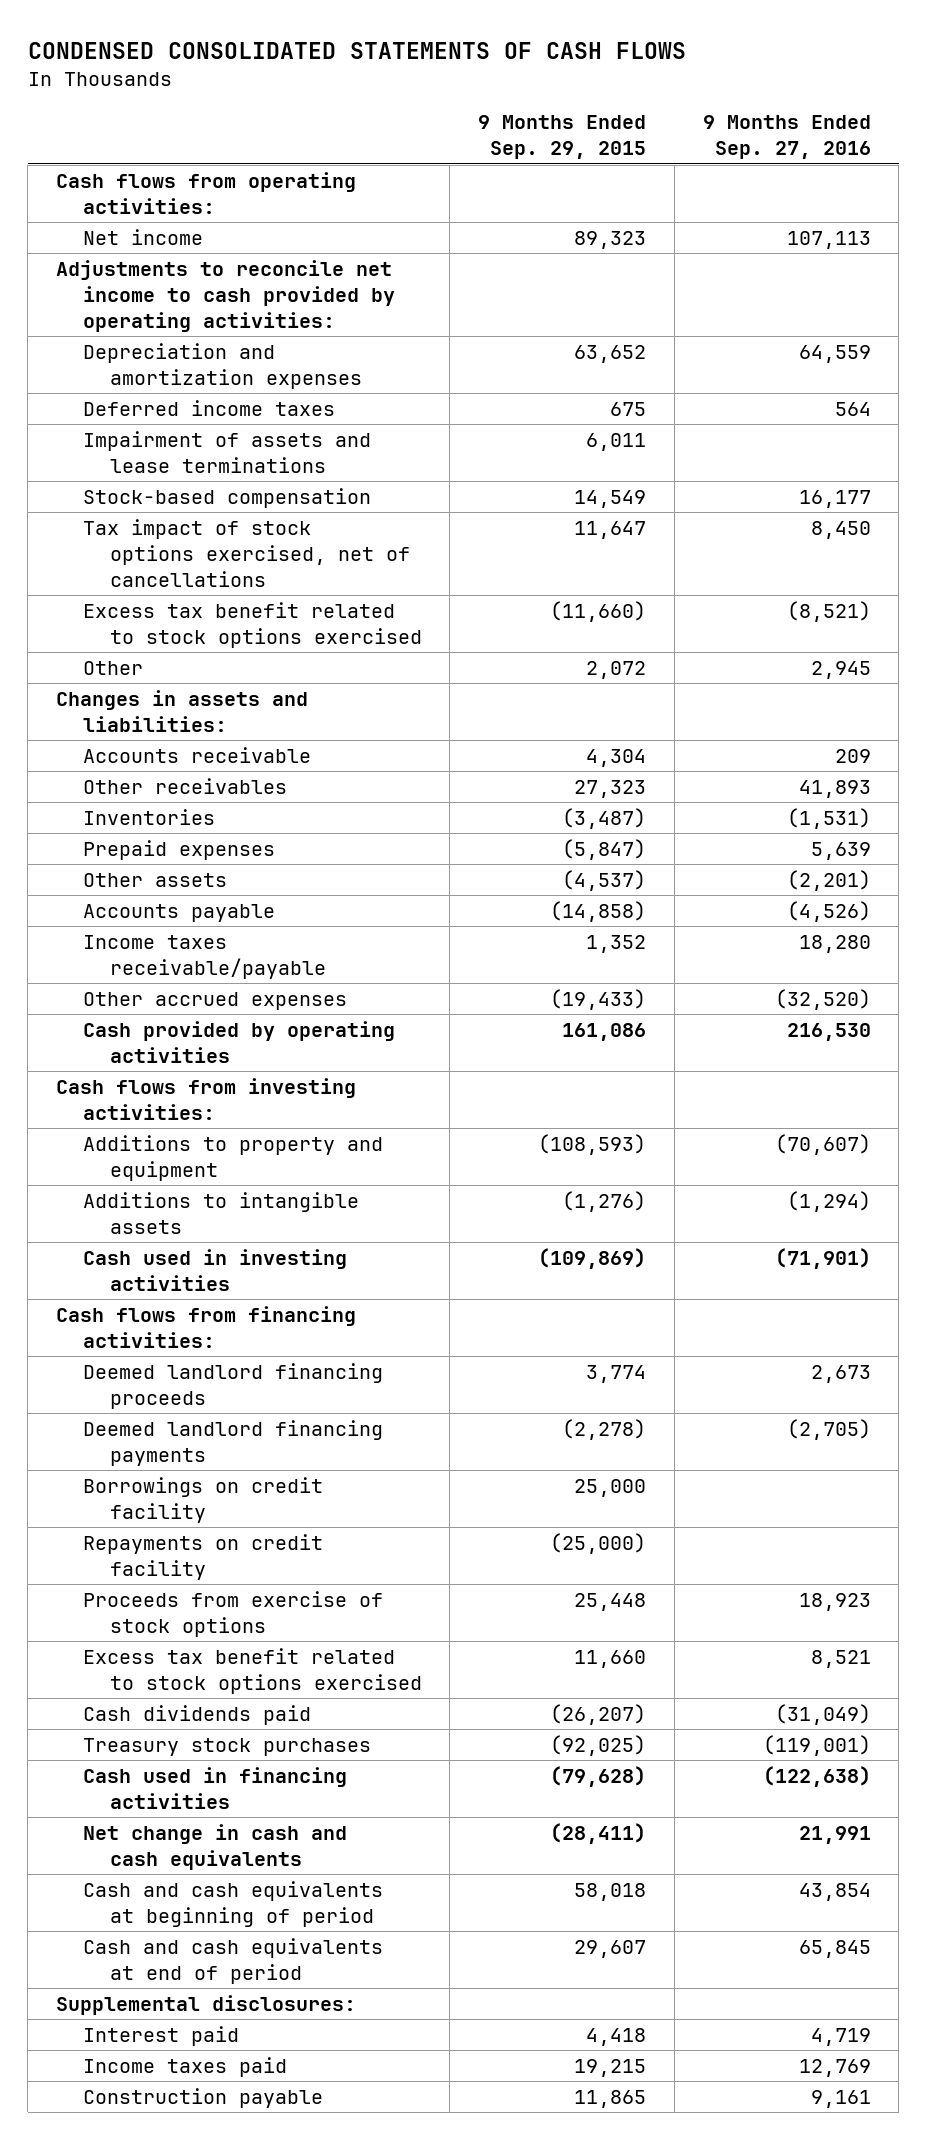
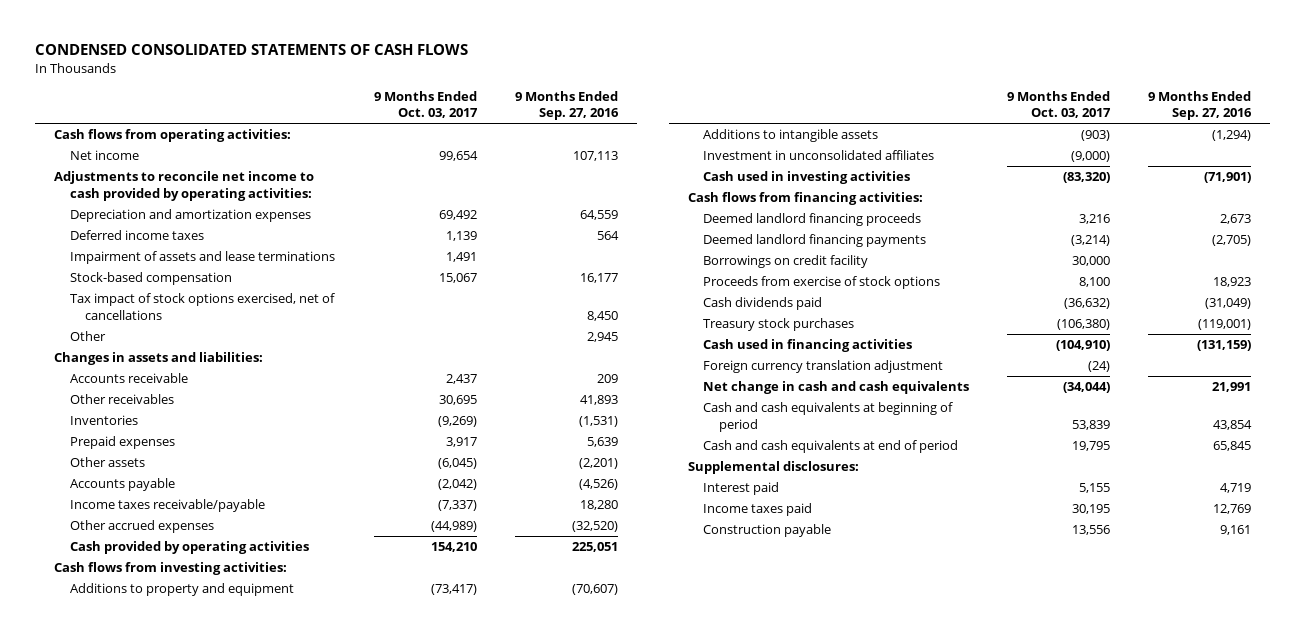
[478,115,647,160] 9 Months Ended Sep. 29, 2015 -> none
none -> [373,90,478,119] 9 Months Ended Oct. 03, 2017
[82,602,422,649] Excess tax benefit related to stock options exercised -> none
[786,1023,871,1042] 216,530 -> [571,542,618,553] 225,051
none -> [703,150,935,161] Investment in unconsolidated affiliates
[82,1534,323,1581] Repayments on credit facility -> none
[82,1648,422,1695] Excess tax benefit related to stock options exercised -> none
[762,1766,871,1788] (122,638) -> [1197,340,1252,352] (131,159)
none -> [703,360,944,374] Foreign currency translation adjustment

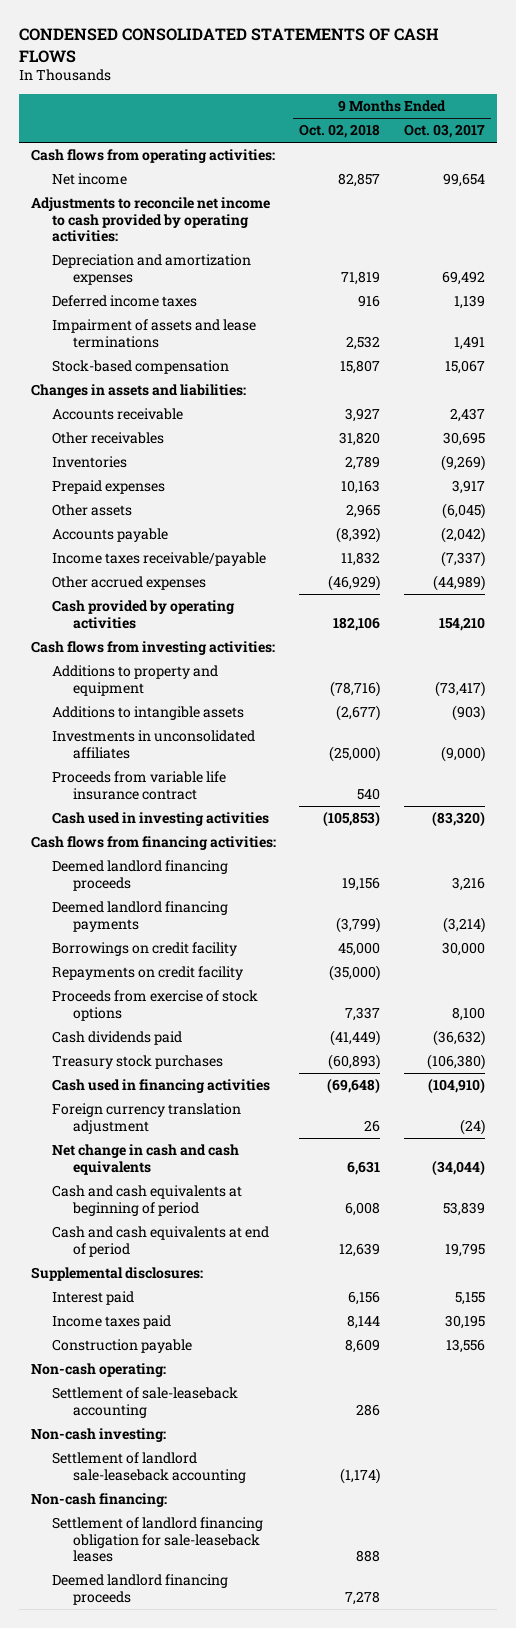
[514,90,619,121] 9 Months Ended Sep. 27, 2016 -> none
none -> [299,124,381,139] Oct. 02, 2018
[69,293,335,320] Tax impact of stock options exercised, net of cancellations -> none
[69,331,106,342] Other -> none
[703,150,935,161] Investment in unconsolidated affiliates -> [51,729,255,759] Investments in unconsolidated affiliates
none -> [51,770,226,800] Proceeds from variable life insurance contract
none -> [51,965,243,980] Repayments on credit facility
none -> [30,1362,166,1377] Non-cash operating:
none -> [51,1386,238,1418] Settlement of sale-leaseback accounting
none -> [30,1427,166,1442] Non-cash investing:
none -> [51,1451,246,1483] Settlement of landlord sale-leaseback accounting
none -> [30,1492,167,1507] Non-cash financing:
none -> [51,1516,263,1563] Settlement of landlord financing obligation for sale-leaseback leases
none -> [51,1573,228,1605] Deemed landlord financing proceeds

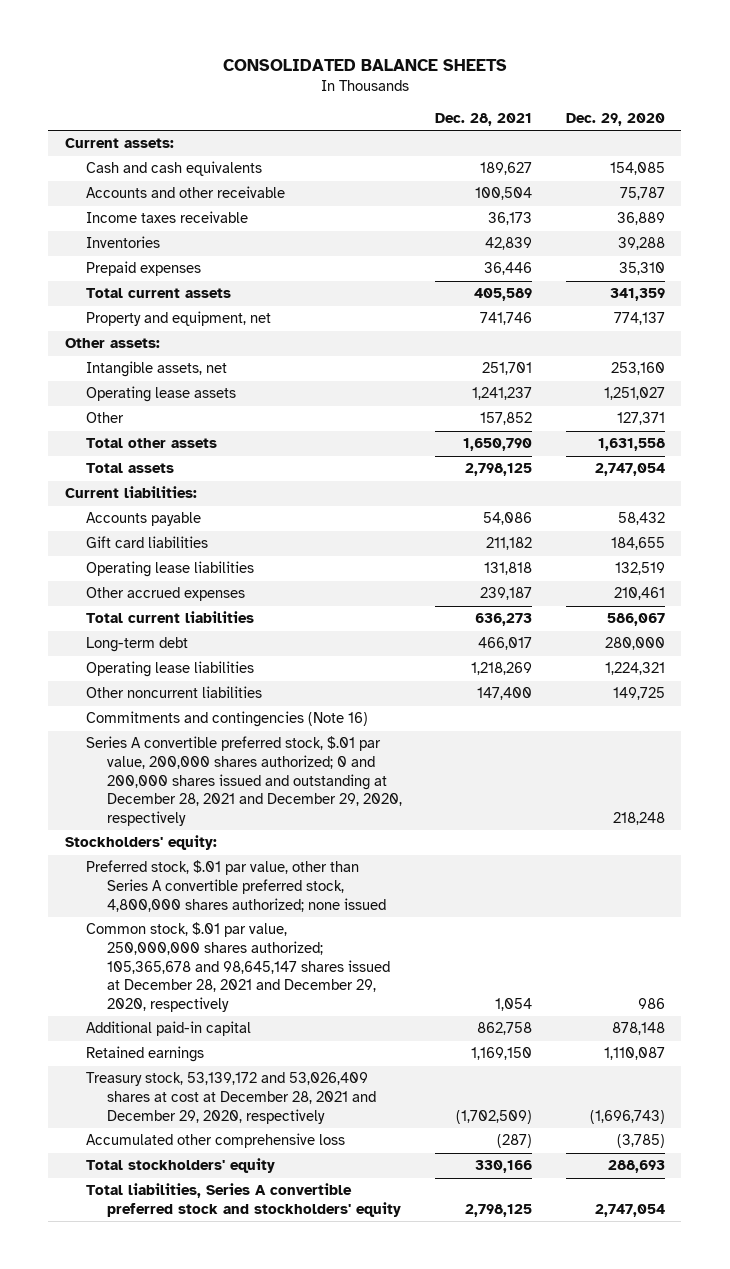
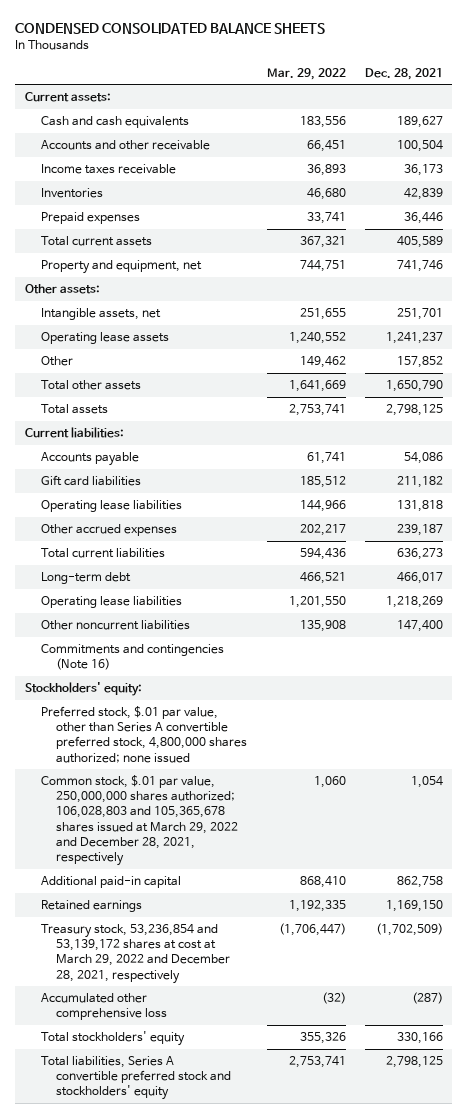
[222,59,507,72] CONSOLIDATED BALANCE SHEETS -> [15,23,326,35] CONDENSED CONSOLIDATED BALANCE SHEETS
[565,112,665,126] Dec. 29, 2020 -> none
none -> [266,67,346,80] Mar. 29, 2022
[86,736,403,826] Series A convertible preferred stock, $.01 par value, 200,000 shares authorized; 0 and 200,000 shares issued and outstanding at December 28, 2021 and December 29, 2020, respectively -> none
[86,922,391,1012] Common stock, $.01 par value, 250,000,000 shares authorized; 105,365,678 and 98,645,147 shares issued at December 28, 2021 and December 29, 2020, respectively -> [40,775,239,867] Common stock, $.01 par value, 250,000,000 shares authorized; 106,028,803 and 105,365,678 shares issued at March 29, 2022 and December 28, 2021, respectively
[86,1072,377,1124] Treasury stock, 53,139,172 and 53,026,409 shares at cost at December 28, 2021 and December 29, 2020, respectively -> [40,924,231,984] Treasury stock, 53,236,854 and 53,139,172 shares at cost at March 29, 2022 and December 28, 2021, respectively

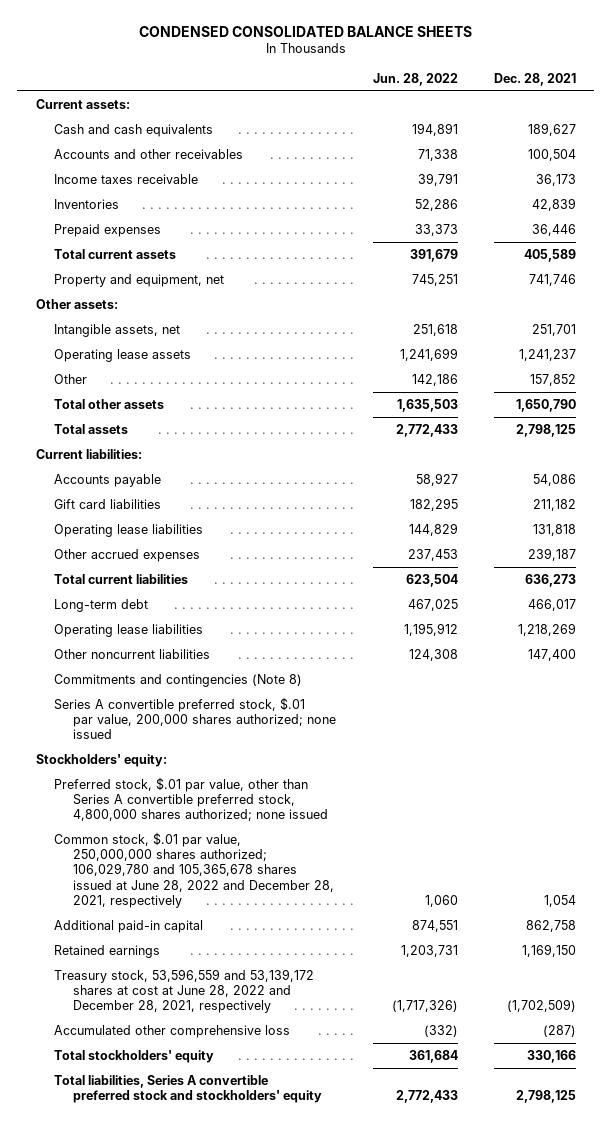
[266,67,346,80] Mar. 29, 2022 -> none
none -> [372,72,458,86] Jun. 28, 2022
[40,140,210,151] Accounts and other receivable -> [54,148,244,159] Accounts and other receivables
[40,644,224,671] Commitments and contingencies (Note 16) -> [54,673,303,687] Commitments and contingencies (Note 8)
none -> [54,696,337,740] Series A convertible preferred stock, $.01 par value, 200,000 shares authorized; none issued
[40,775,239,867] Common stock, $.01 par value, 250,000,000 shares authorized; 106,028,803 and 105,365,678 shares issued at March 29, 2022 and December 28, 2021, respectively -> [54,831,335,908] Common stock, $.01 par value, 250,000,000 shares authorized; 106,029,780 and 105,365,678 shares issued at June 28, 2022 and December 28, 2021, respectively
[40,924,231,984] Treasury stock, 53,236,854 and 53,139,172 shares at cost at March 29, 2022 and December 28, 2021, respectively -> [54,968,315,1014] Treasury stock, 53,596,559 and 53,139,172 shares at cost at June 28, 2022 and December 28, 2021, respectively

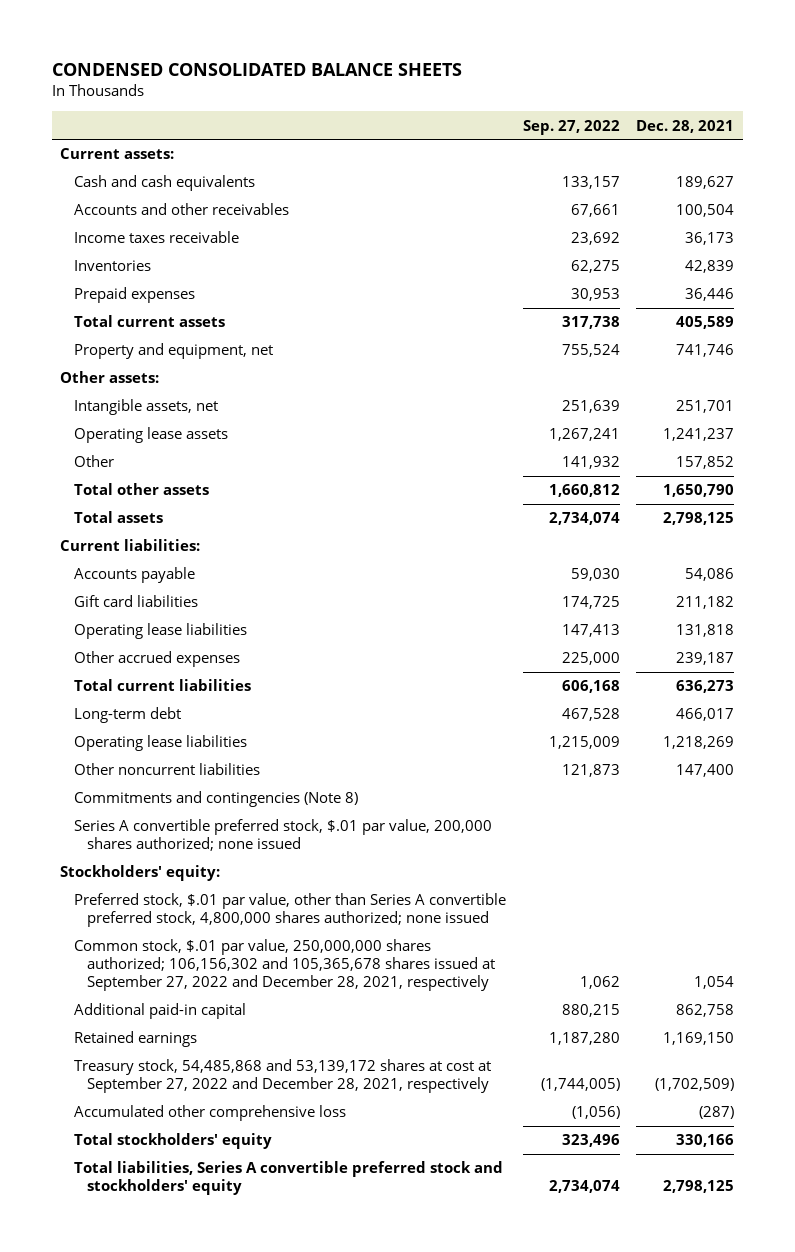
[372,72,458,86] Jun. 28, 2022 -> none
none -> [522,119,620,135] Sep. 27, 2022
[54,831,335,908] Common stock, $.01 par value, 250,000,000 shares authorized; 106,029,780 and 105,365,678 shares issued at June 28, 2022 and December 28, 2021, respectively -> [73,939,496,992] Common stock, $.01 par value, 250,000,000 shares authorized; 106,156,302 and 105,365,678 shares issued at September 27, 2022 and December 28, 2021, respectively
[54,968,315,1014] Treasury stock, 53,596,559 and 53,139,172 shares at cost at June 28, 2022 and December 28, 2021, respectively -> [73,1059,491,1094] Treasury stock, 54,485,868 and 53,139,172 shares at cost at September 27, 2022 and December 28, 2021, respectively

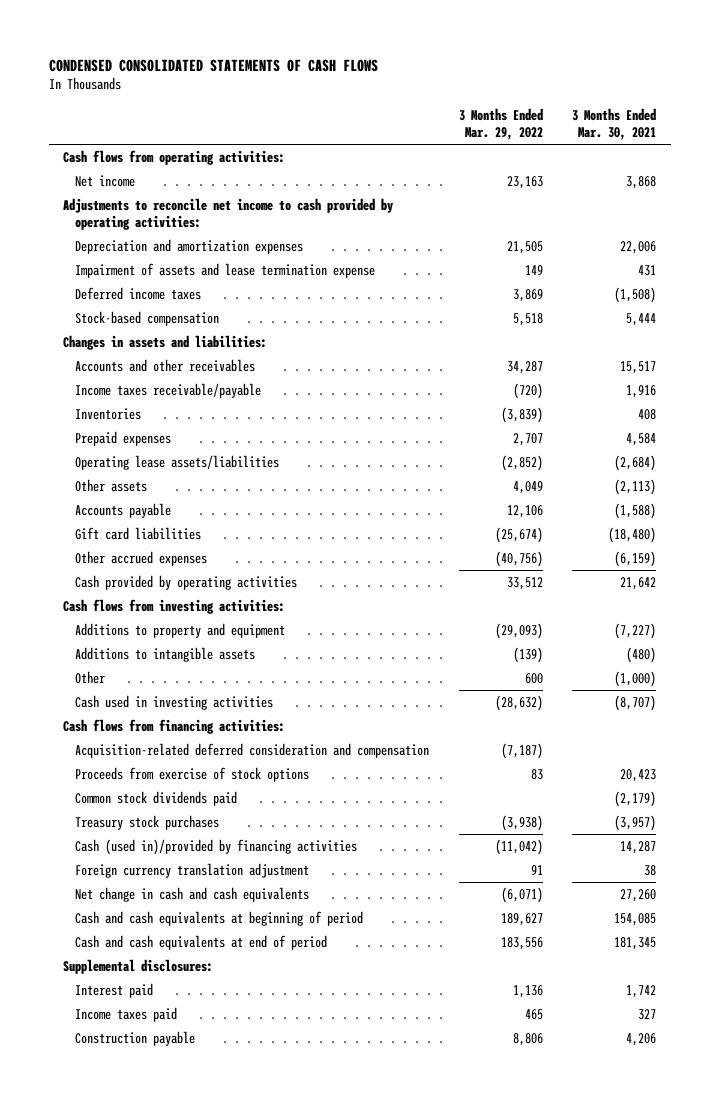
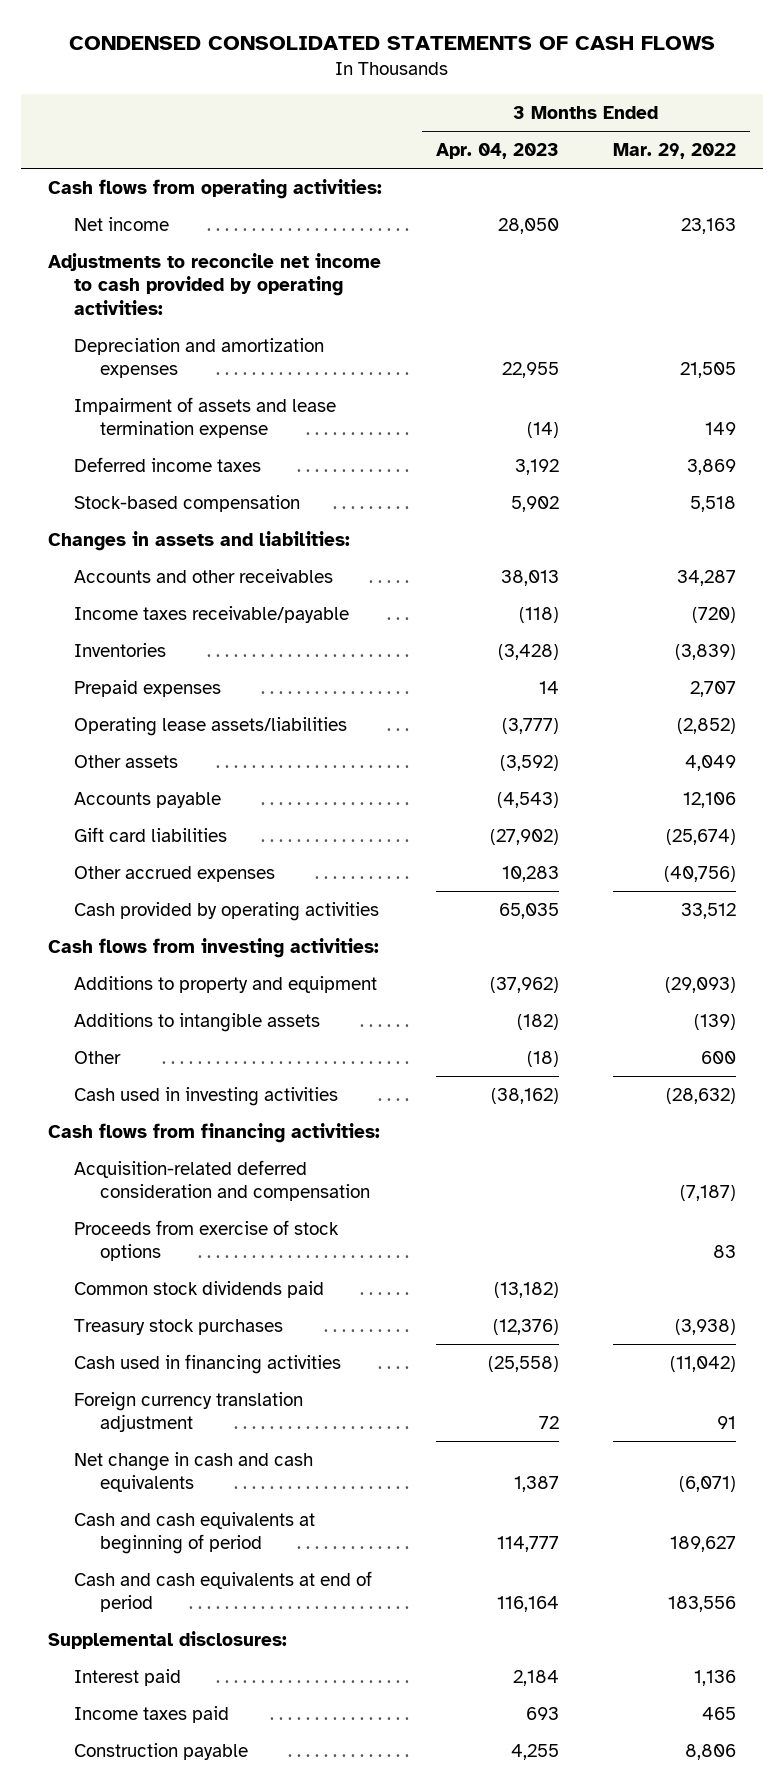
[571,108,656,141] 3 Months Ended Mar. 30, 2021 -> none
none -> [435,143,559,160] Apr. 04, 2023
[75,838,358,855] Cash (used in)/provided by financing activities -> [73,1353,341,1374] Cash used in financing activities

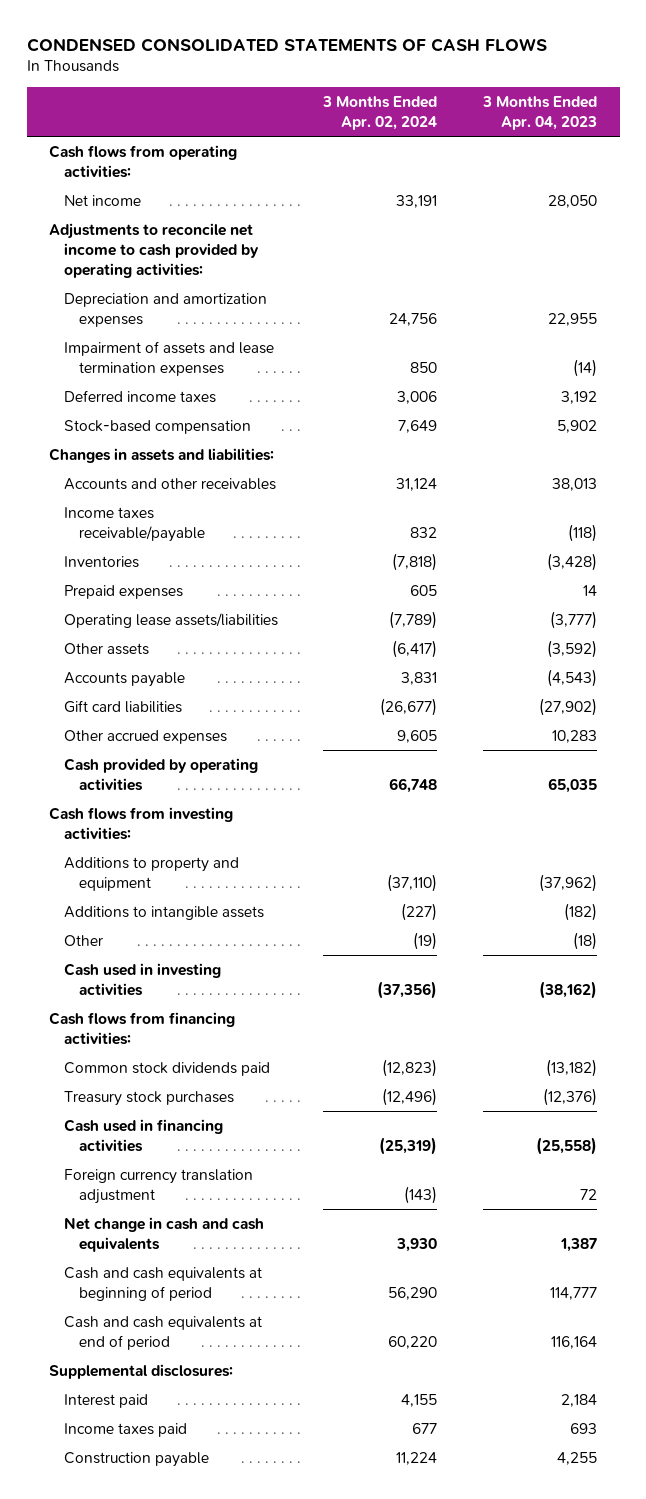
[613,143,737,160] Mar. 29, 2022 -> none
none -> [322,95,438,130] 3 Months Ended Apr. 02, 2024
[73,396,336,439] Impairment of assets and lease termination expense -> [63,340,274,376] Impairment of assets and lease termination expenses
[73,1159,370,1202] Acquisition-related deferred consideration and compensation -> none
[73,1219,339,1262] Proceeds from exercise of stock options -> none

